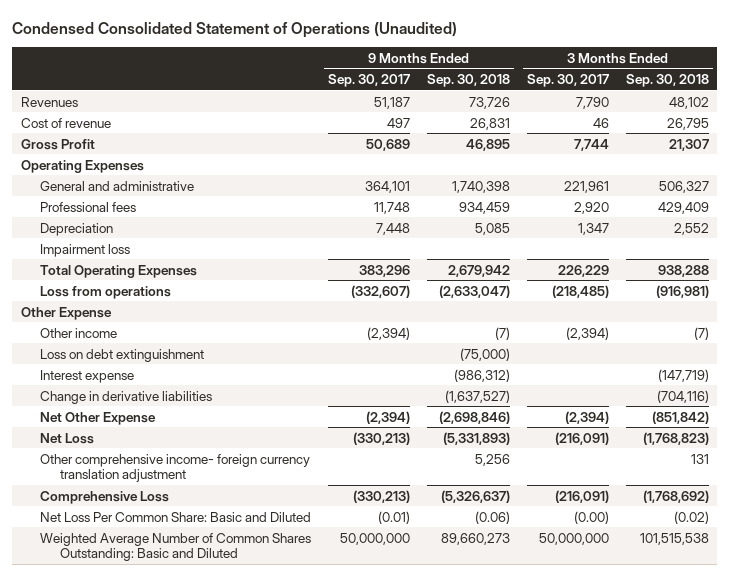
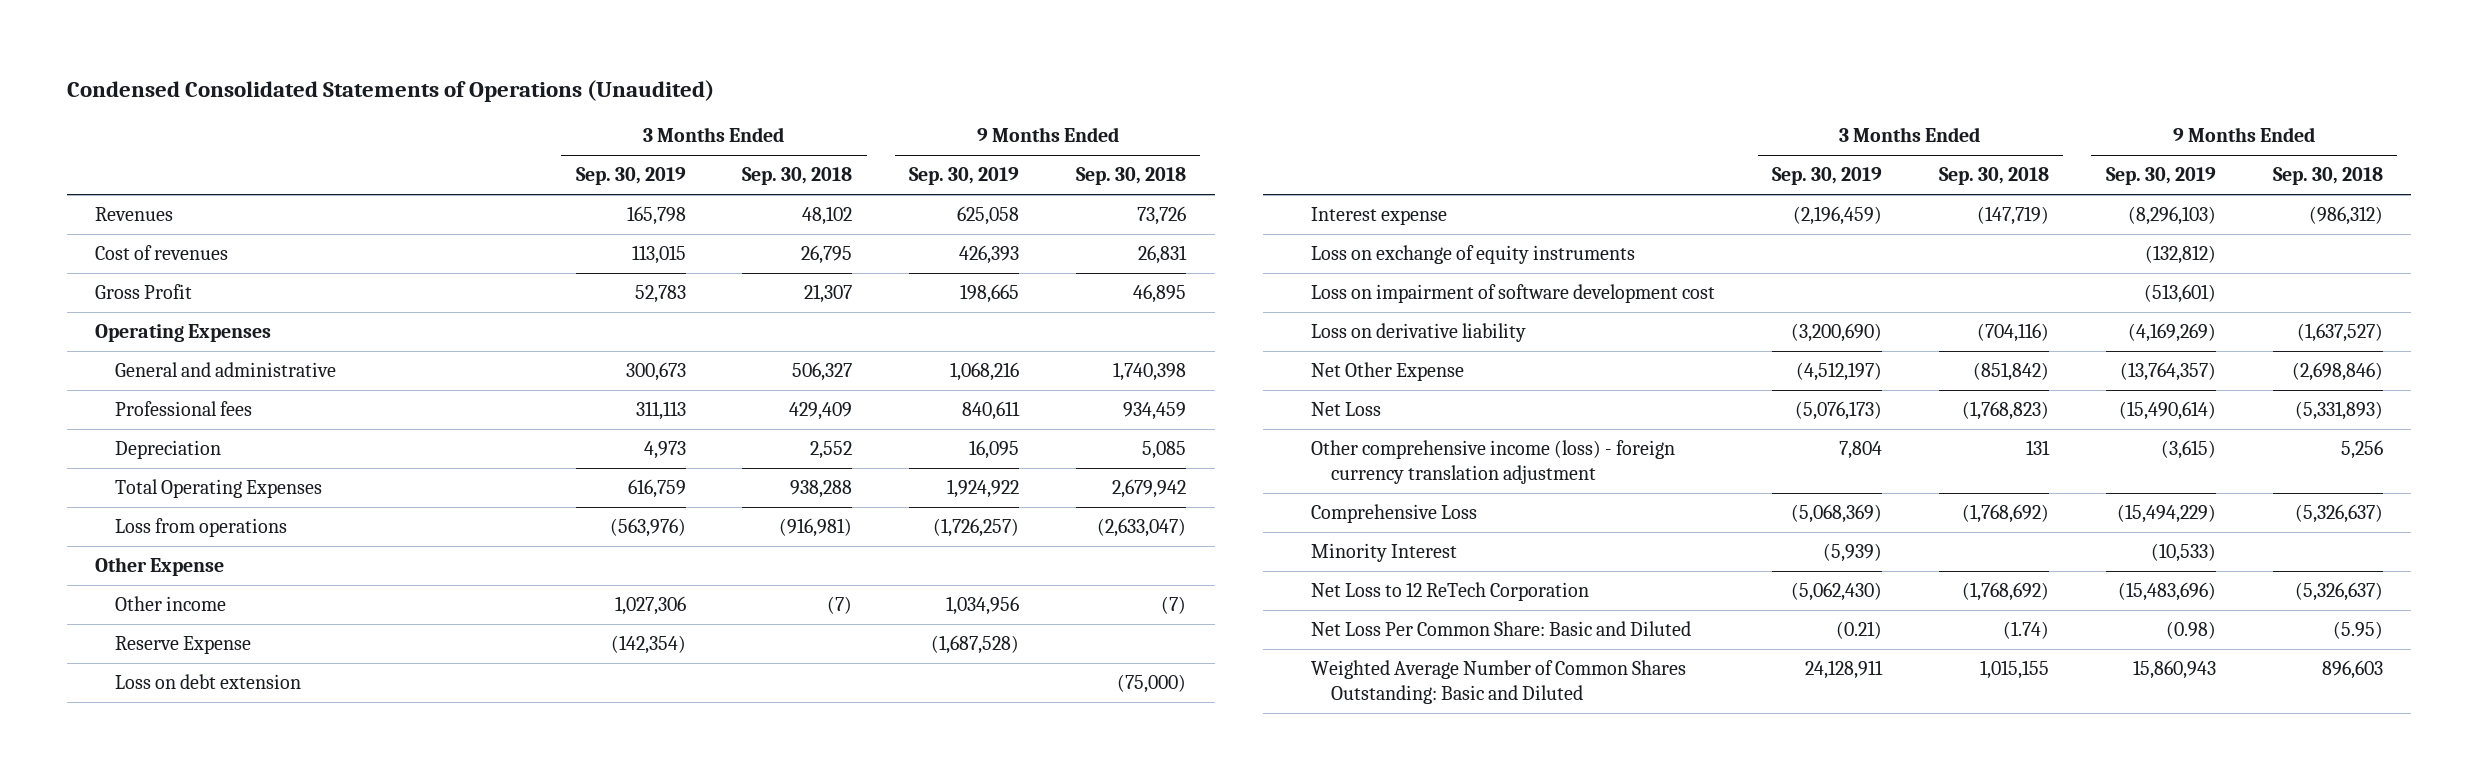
[12,21,458,38] Condensed Consolidated Statement of Operations (Unaudited) -> [66,79,714,102] Condensed Consolidated Statements of Operations (Unaudited)
[328,73,411,87] Sep. 30, 2017 -> none
[526,73,609,87] Sep. 30, 2017 -> none
none -> [575,167,686,186] Sep. 30, 2019
none -> [909,167,1020,186] Sep. 30, 2019
[20,117,111,128] Cost of revenue -> [95,245,229,261] Cost of revenues
[40,243,131,257] Impairment loss -> none
none -> [114,636,251,655] Reserve Expense
[40,348,205,362] Loss on debt extinguishment -> [114,674,301,690] Loss on debt extension
none -> [1311,245,1636,265] Loss on exchange of equity instruments
none -> [1311,284,1716,304] Loss on impairment of software development cost
[40,390,213,404] Change in derivative liabilities -> [1311,323,1527,343] Loss on derivative liability
[40,453,311,483] Other comprehensive income- foreign currency translation adjustment -> [1311,440,1676,485] Other comprehensive income (loss) - foreign currency translation adjustment
none -> [1311,543,1458,563] Minority Interest
none -> [1311,582,1590,602] Net Loss to 12 ReTech Corporation
[475,510,511,524] (0.06) -> [2332,621,2383,640] (5.95)
[673,510,709,524] (0.02) -> [2002,621,2049,640] (1.74)
[441,532,511,545] 89,660,273 -> [2321,660,2383,680] 896,603
[639,532,709,545] 101,515,538 -> [1979,660,2049,680] 1,015,155

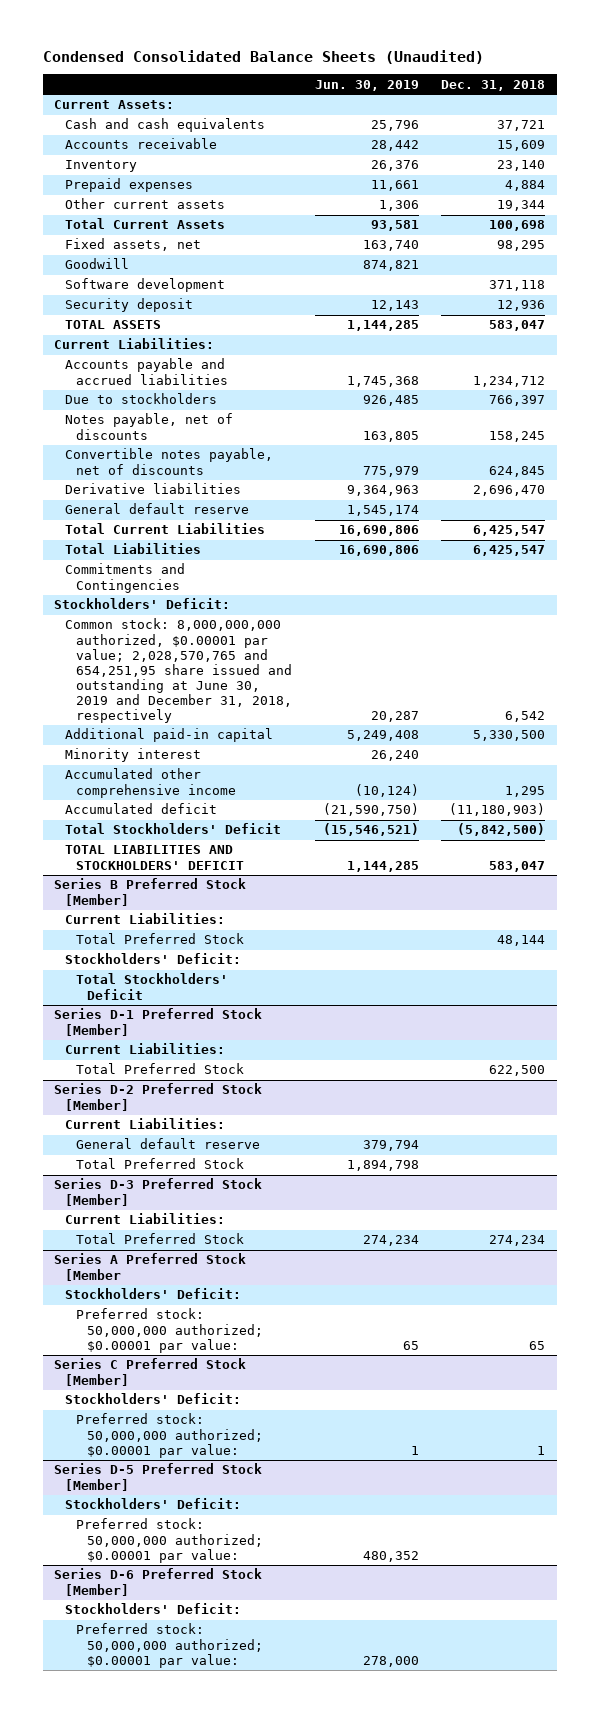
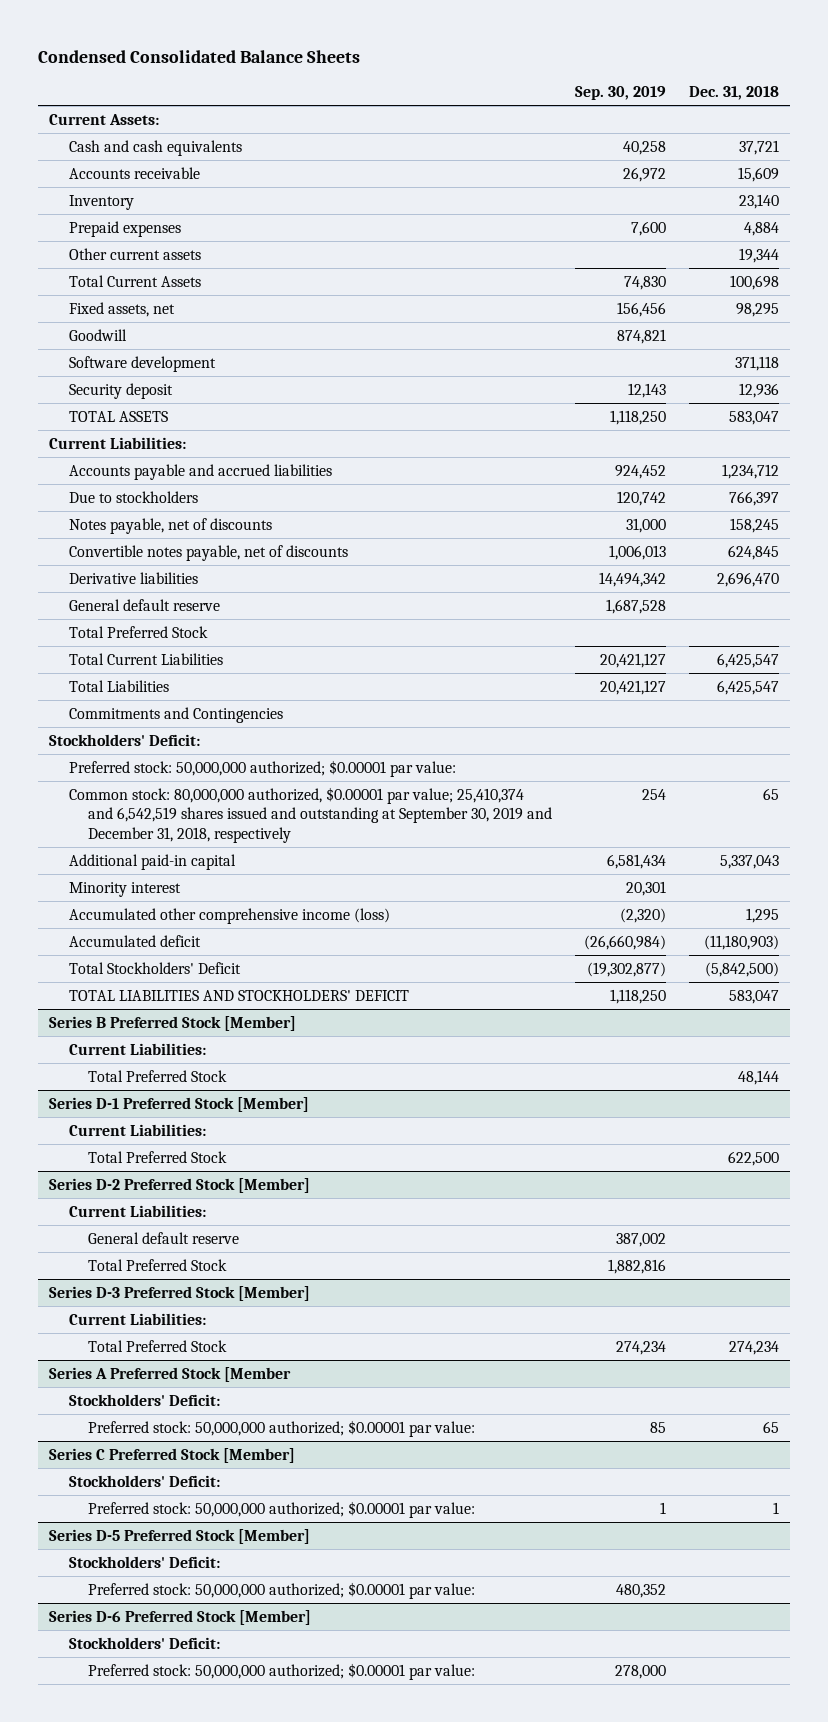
[42,49,484,64] Condensed Consolidated Balance Sheets (Unaudited) -> [38,49,361,63] Condensed Consolidated Balance Sheets
[314,79,419,91] Jun. 30, 2019 -> none
none -> [575,86,667,101] Sep. 30, 2019
none -> [68,625,208,638] Total Preferred Stock
none -> [68,759,456,777] Preferred stock: 50,000,000 authorized; $0.00001 par value:
[65,618,293,724] Common stock: 8,000,000,000 authorized, $0.00001 par value; 2,028,570,765 and 654,251,95 share issued and outstanding at June 30, 2019 and December 31, 2018, respectively -> [68,786,553,844] Common stock: 80,000,000 authorized, $0.00001 par value; 25,410,374 and 6,542,519 shares issued and outstanding at September 30, 2019 and December 31, 2018, respectively
[505,711,546,723] 6,542 -> [762,787,779,800] 65
[473,730,546,742] 5,330,500 -> [719,854,779,869] 5,337,043
[65,768,237,798] Accumulated other comprehensive income -> [68,907,390,924] Accumulated other comprehensive income (loss)
[65,953,242,965] Stockholders' Deficit: -> none
[76,973,229,1000] Total Stockholders' Deficit -> none

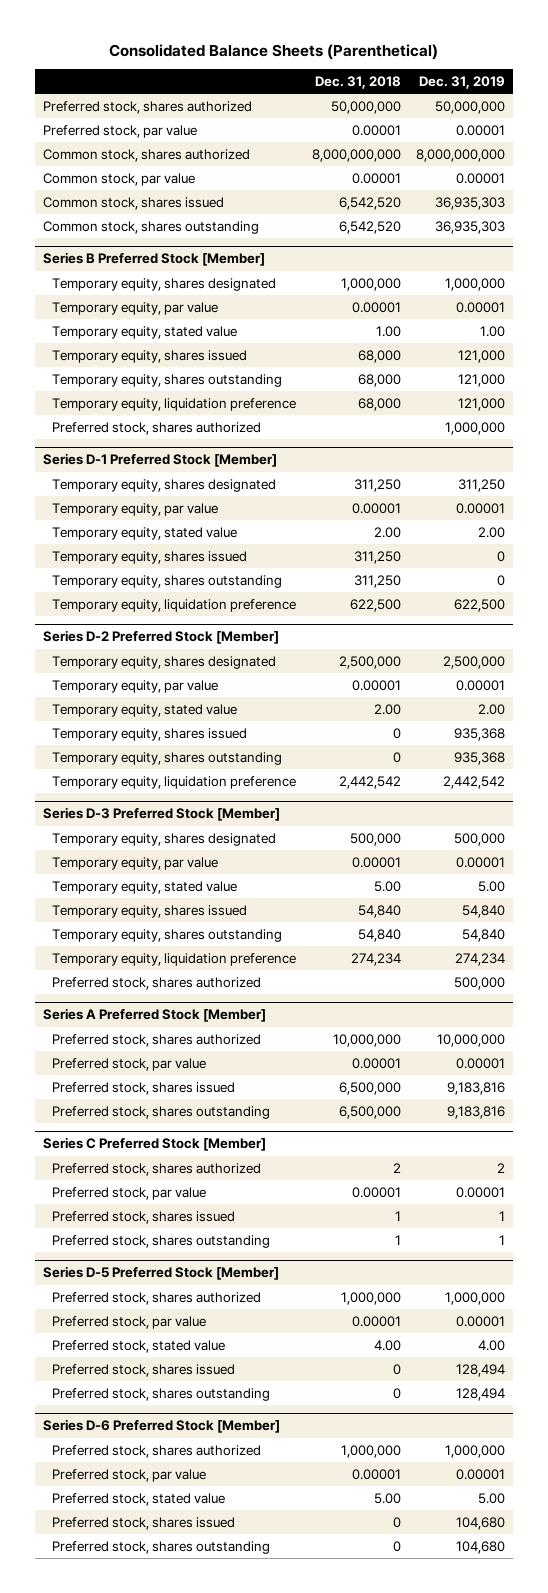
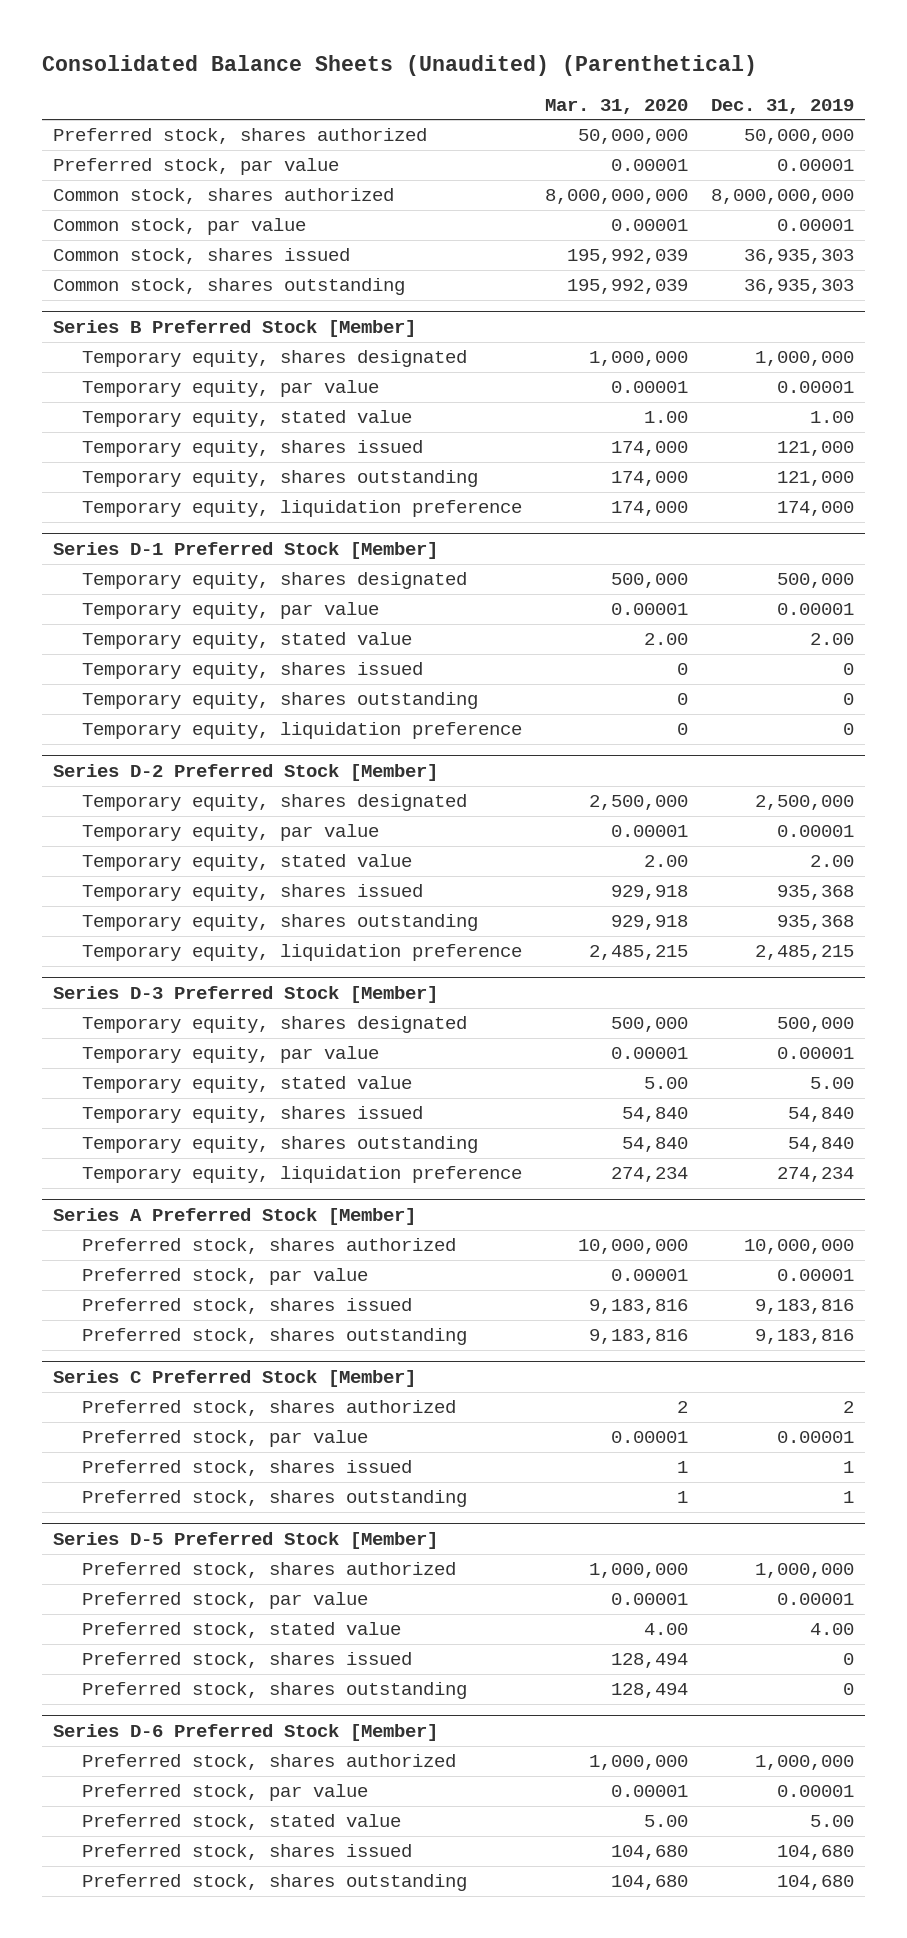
[108,43,438,60] Consolidated Balance Sheets (Parenthetical) -> [41,54,757,76] Consolidated Balance Sheets (Unaudited) (Parenthetical)
[314,75,401,89] Dec. 31, 2018 -> none
none -> [545,98,689,114] Mar. 31, 2020
[52,421,262,435] Preferred stock, shares authorized -> none
[458,397,506,411] 121,000 -> [777,501,855,517] 174,000
[458,478,506,492] 311,250 -> [777,573,855,589] 500,000
[454,598,506,612] 622,500 -> [843,723,855,736] 0
[443,775,506,789] 2,442,542 -> [755,945,855,961] 2,485,215
[52,976,262,990] Preferred stock, shares authorized -> none
[456,1363,506,1377] 128,494 -> [843,1653,855,1666] 0
[456,1387,506,1401] 128,494 -> [843,1683,855,1696] 0

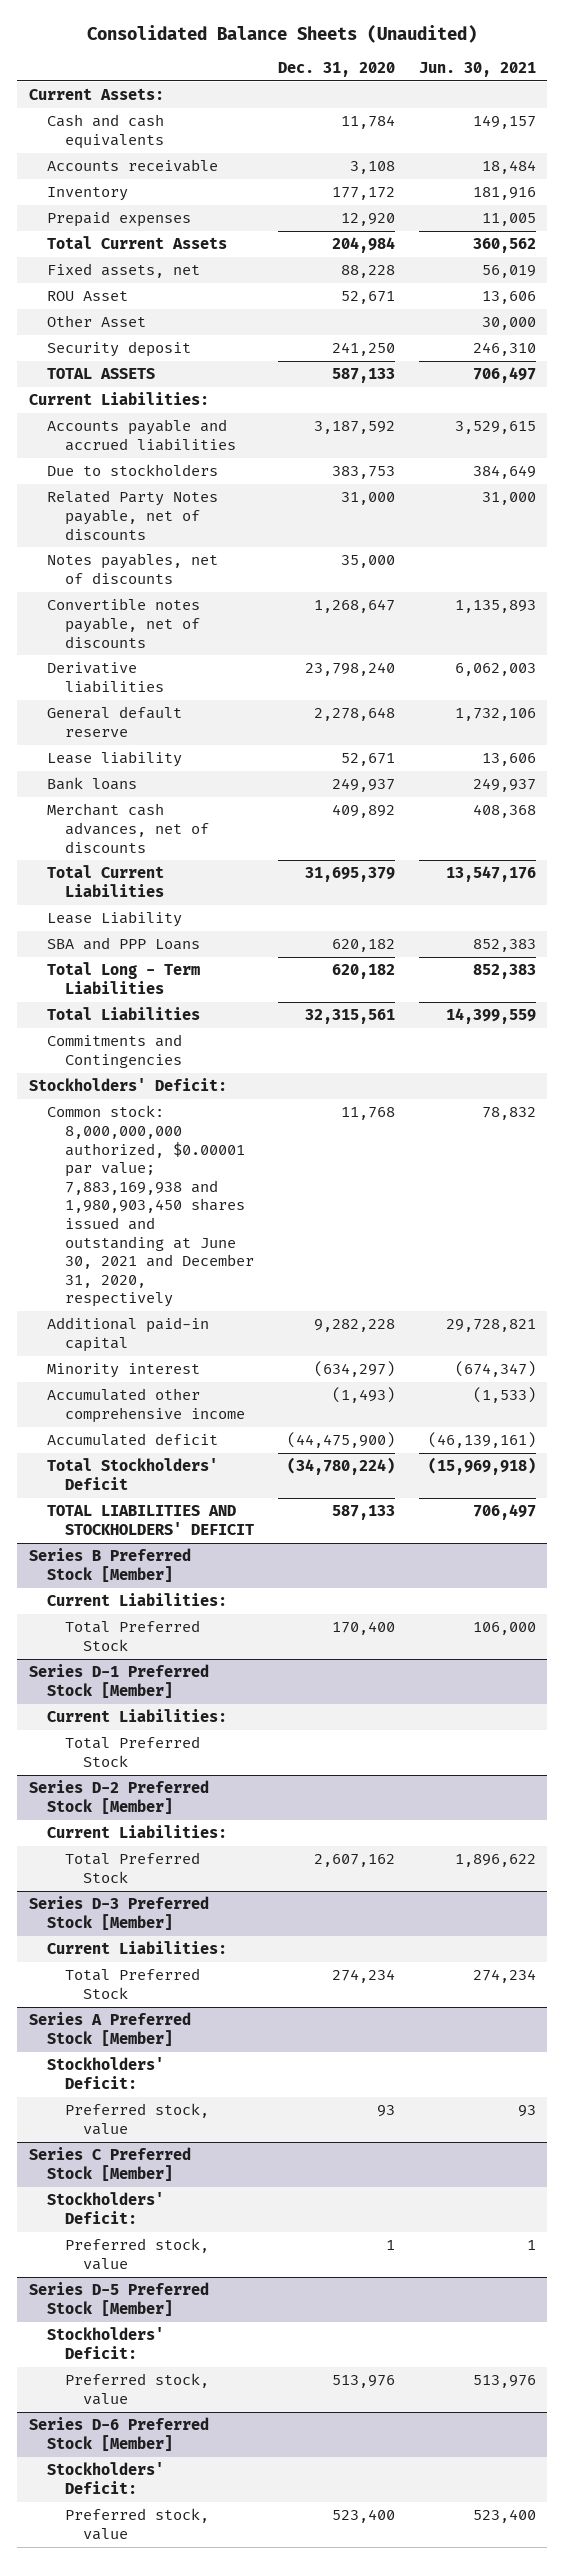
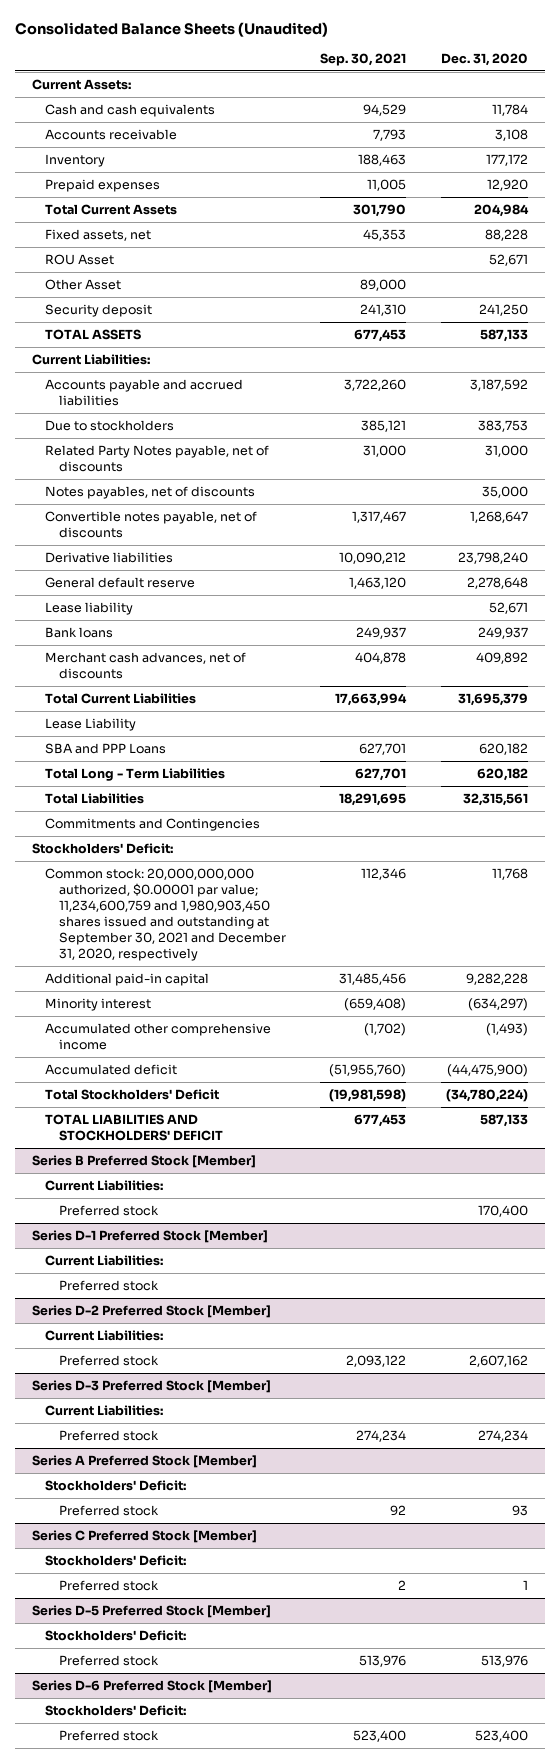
[418,62,536,78] Jun. 30, 2021 -> none
none -> [320,53,407,67] Sep. 30, 2021
[46,1105,254,1308] Common stock: 8,000,000,000 authorized, $0.00001 par value; 7,883,169,938 and 1,980,903,450 shares issued and outstanding at June 30, 2021 and December 31, 2020, respectively -> [45,867,286,962] Common stock: 20,000,000,000 authorized, $0.00001 par value; 11,234,600,759 and 1,980,903,450 shares issued and outstanding at September 30, 2021 and December 31, 2020, respectively
[64,1620,200,1651] Total Preferred Stock -> [58,1204,159,1216] Preferred stock
[64,1736,200,1767] Total Preferred Stock -> [58,1279,159,1291] Preferred stock
[64,1852,200,1883] Total Preferred Stock -> [58,1354,159,1366] Preferred stock
[64,1968,200,1999] Total Preferred Stock -> [58,1429,159,1441] Preferred stock
[64,2103,209,2135] Preferred stock, value -> [58,1504,159,1516] Preferred stock
[64,2238,209,2270] Preferred stock, value -> [58,1579,159,1591] Preferred stock
[64,2373,209,2405] Preferred stock, value -> [58,1654,159,1666] Preferred stock
[64,2508,209,2540] Preferred stock, value -> [58,1729,159,1741] Preferred stock

